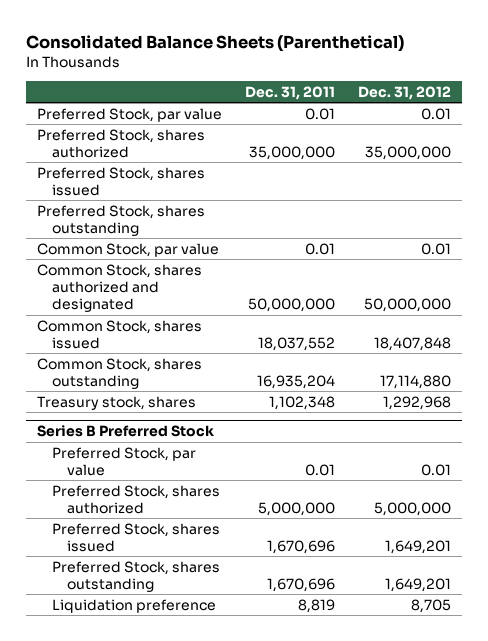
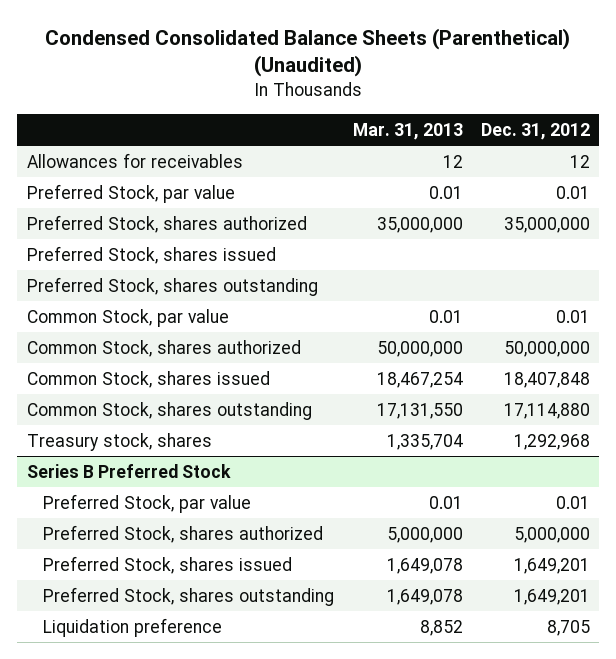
[25,34,404,52] Consolidated Balance Sheets (Parenthetical) -> [45,27,571,78] Condensed Consolidated Balance Sheets (Parenthetical) (Unaudited)
[244,85,335,100] Dec. 31, 2011 -> none
none -> [352,122,463,140] Mar. 31, 2013
none -> [26,152,243,168] Allowances for receivables
[37,263,203,313] Common Stock, shares authorized and designated -> [26,339,301,357] Common Stock, shares authorized

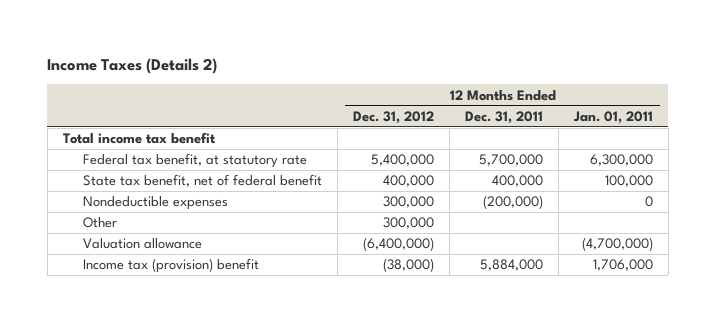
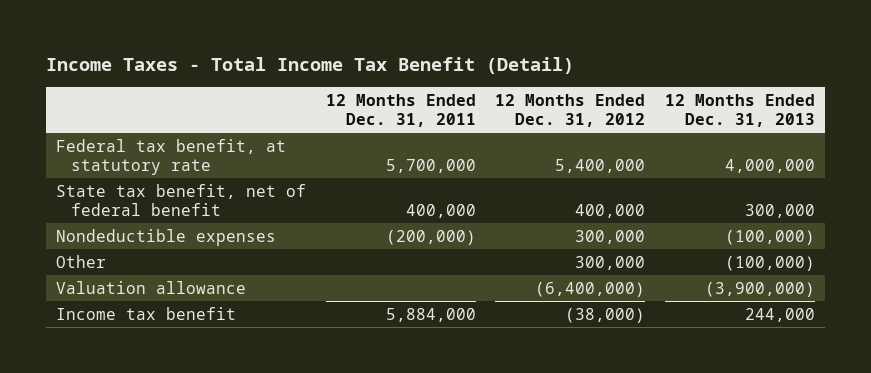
[47,57,218,74] Income Taxes (Details 2) -> [46,57,575,75] Income Taxes - Total Income Tax Benefit (Detail)
[572,111,653,125] Jan. 01, 2011 -> none
none -> [664,93,815,128] 12 Months Ended Dec. 31, 2013
[62,132,216,145] Total income tax benefit -> none
[82,258,259,274] Income tax (provision) benefit -> [56,306,237,320] Income tax benefit

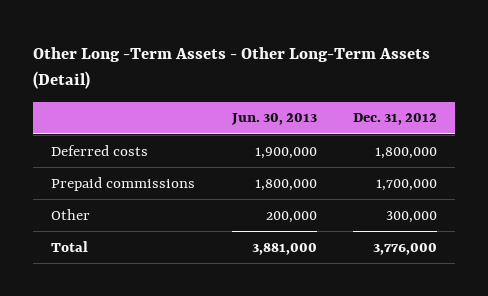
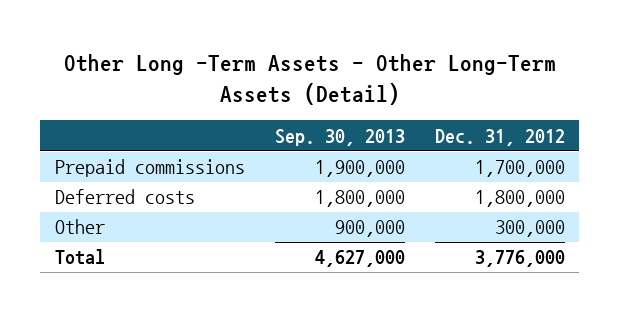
[230,113,317,126] Jun. 30, 2013 -> none
none -> [274,128,405,146] Sep. 30, 2013
[51,144,149,156] Deferred costs -> [54,189,195,205] Deferred costs

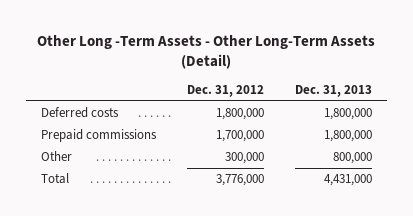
[274,128,405,146] Sep. 30, 2013 -> none
none -> [294,84,372,97] Dec. 31, 2013
[54,159,245,178] Prepaid commissions -> [41,129,158,143] Prepaid commissions

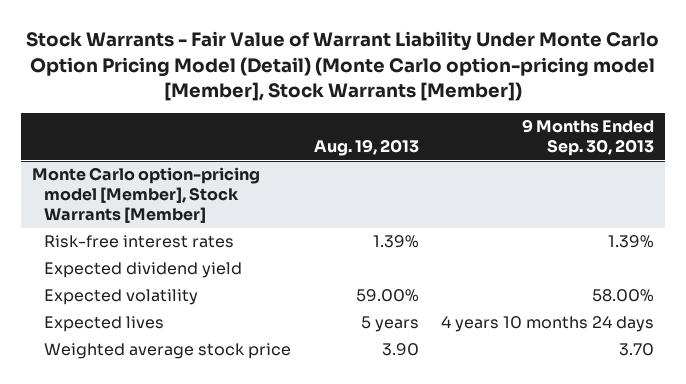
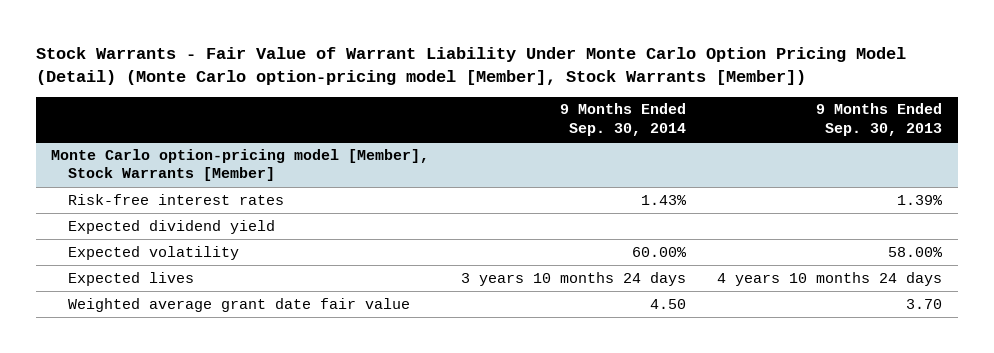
[313,139,419,157] Aug. 19, 2013 -> none
none -> [559,103,686,137] 9 Months Ended Sep. 30, 2014
[44,343,292,360] Weighted average stock price -> [68,297,411,312] Weighted average grant date fair value

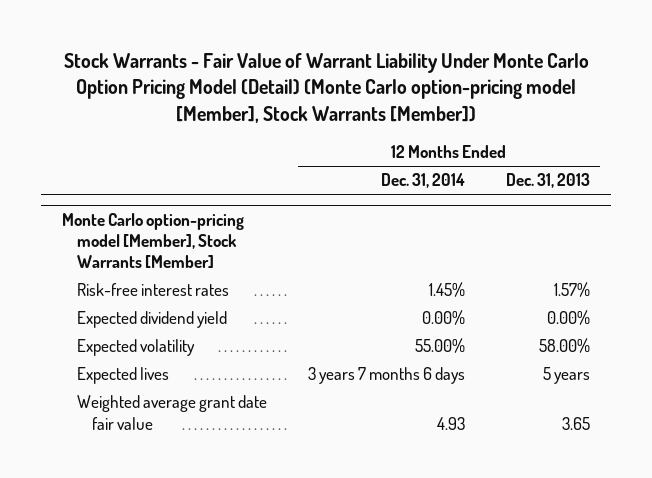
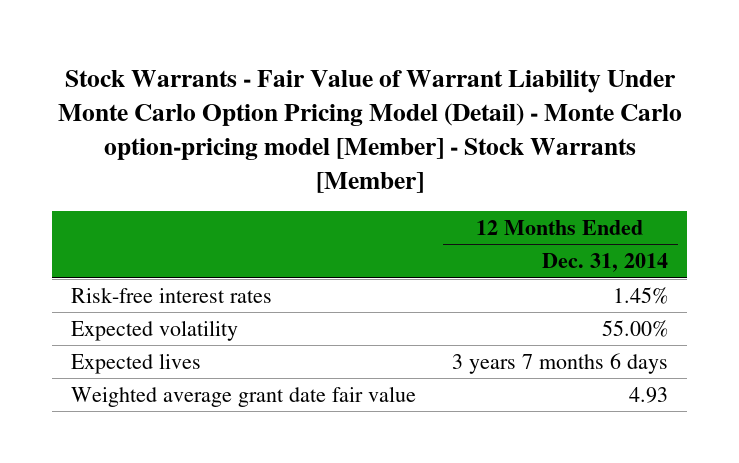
[64,52,590,123] Stock Warrants - Fair Value of Warrant Liability Under Monte Carlo Option Pricing Model (Detail) (Monte Carlo option-pricing model [Member], Stock Warrants [Member]) -> [57,69,682,194] Stock Warrants - Fair Value of Warrant Liability Under Monte Carlo Option Pricing Model (Detail) - Monte Carlo option-pricing model [Member] - Stock Warrants [Member]
[506,173,591,189] Dec. 31, 2013 -> none
[61,212,244,269] Monte Carlo option-pricing model [Member], Stock Warrants [Member] -> none
[76,311,227,329] Expected dividend yield -> none

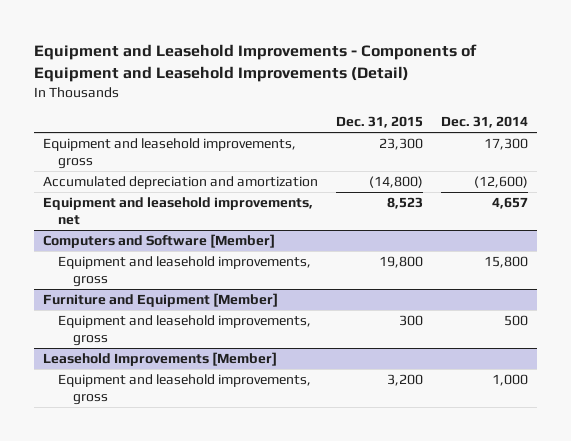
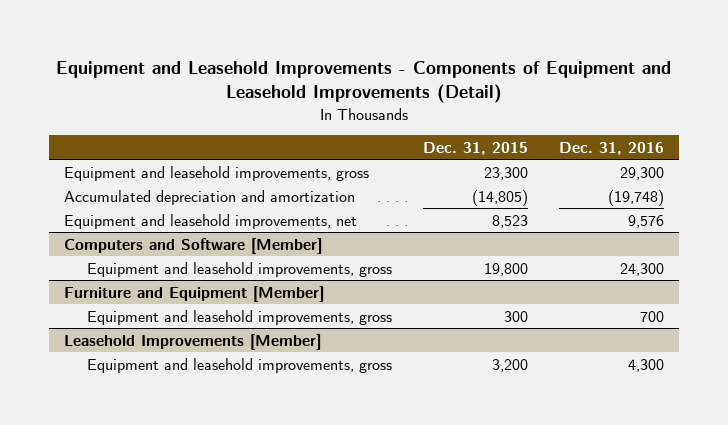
[441,116,529,129] Dec. 31, 2014 -> none
none -> [558,141,664,155] Dec. 31, 2016
[369,176,424,189] (14,800) -> [472,189,529,206] (14,805)

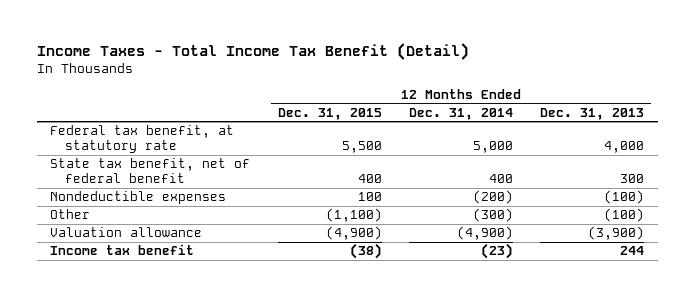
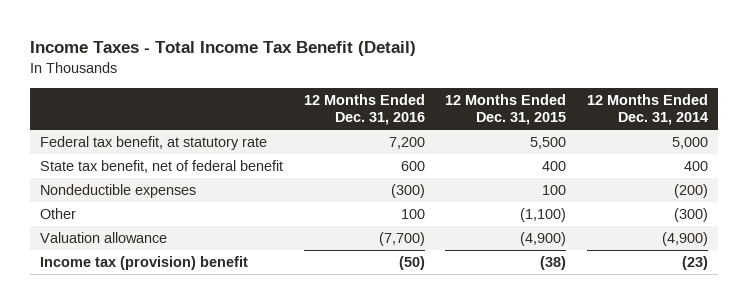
[540,107,645,120] Dec. 31, 2013 -> none
none -> [303,93,425,126] 12 Months Ended Dec. 31, 2016
[50,244,195,256] Income tax benefit -> [40,256,249,271] Income tax (provision) benefit

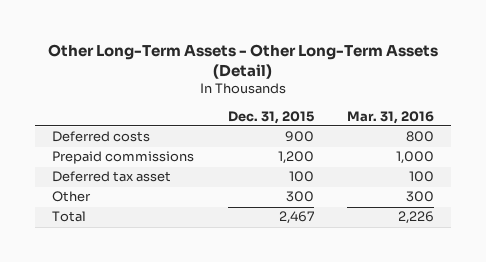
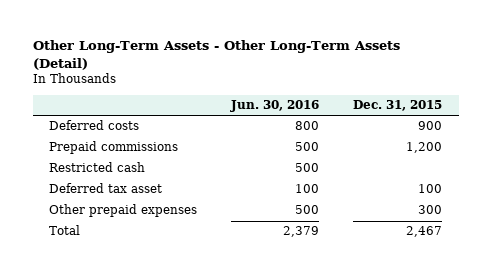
[347,110,435,124] Mar. 31, 2016 -> none
none -> [230,100,320,113] Jun. 30, 2016
none -> [49,162,146,173] Restricted cash
[52,191,92,203] Other -> none
none -> [49,204,198,218] Other prepaid expenses

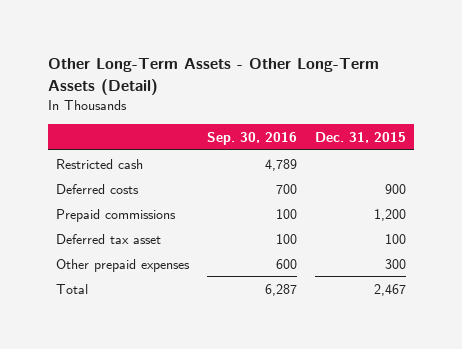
[230,100,320,113] Jun. 30, 2016 -> none
none -> [207,131,298,145] Sep. 30, 2016
[49,162,146,173] Restricted cash -> [56,158,144,169] Restricted cash

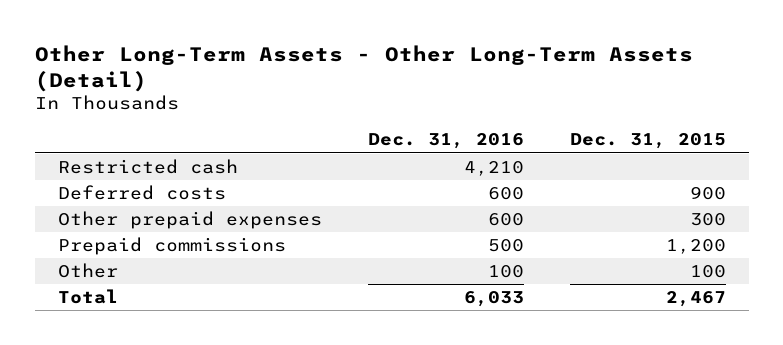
[207,131,298,145] Sep. 30, 2016 -> none
none -> [367,133,524,150] Dec. 31, 2016
[56,233,162,244] Deferred tax asset -> none
[56,208,177,222] Prepaid commissions -> [57,237,286,256] Prepaid commissions
none -> [57,263,118,279] Other

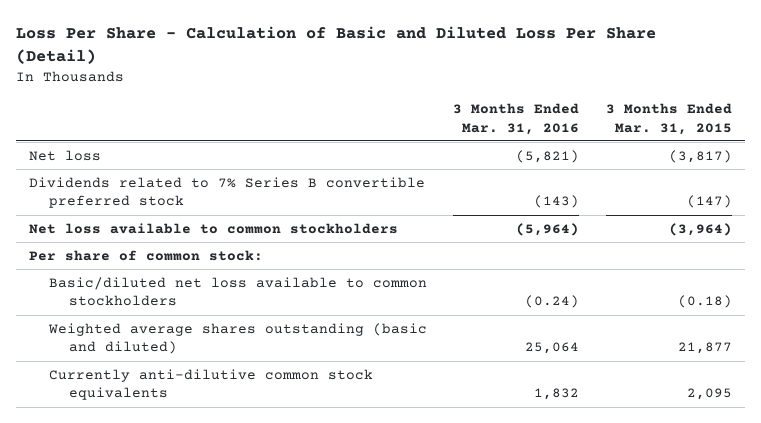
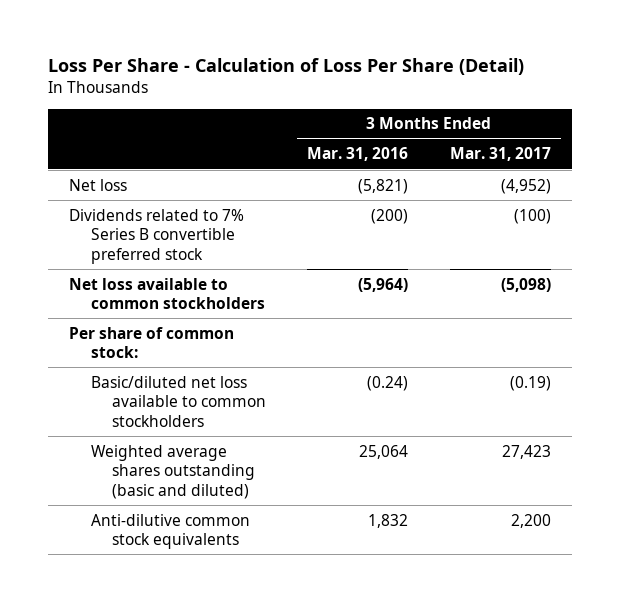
[15,26,656,64] Loss Per Share - Calculation of Basic and Diluted Loss Per Share (Detail) -> [48,58,525,76] Loss Per Share - Calculation of Loss Per Share (Detail)
[605,102,732,135] 3 Months Ended Mar. 31, 2015 -> none
none -> [450,147,552,162] Mar. 31, 2017
[534,195,580,209] (143) -> [371,208,409,224] (200)
[48,368,373,401] Currently anti-dilutive common stock equivalents -> [90,513,250,550] Anti-dilutive common stock equivalents

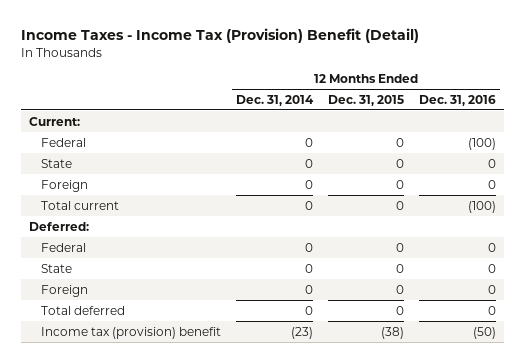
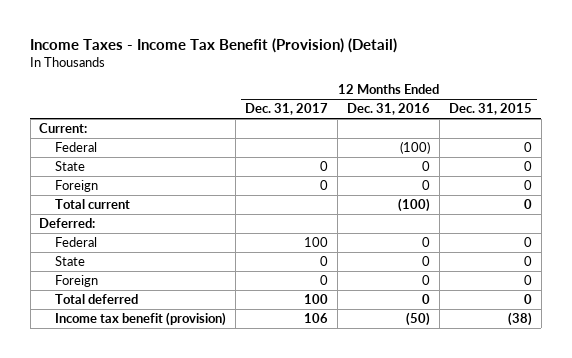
[21,28,420,44] Income Taxes - Income Tax (Provision) Benefit (Detail) -> [30,38,398,54] Income Taxes - Income Tax Benefit (Provision) (Detail)
[236,94,315,106] Dec. 31, 2014 -> none
none -> [245,103,329,116] Dec. 31, 2017
[41,326,222,339] Income tax (provision) benefit -> [55,312,227,327] Income tax benefit (provision)

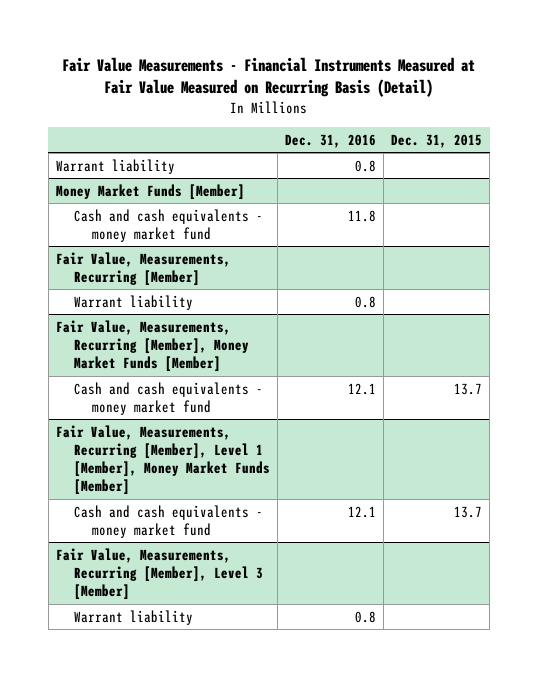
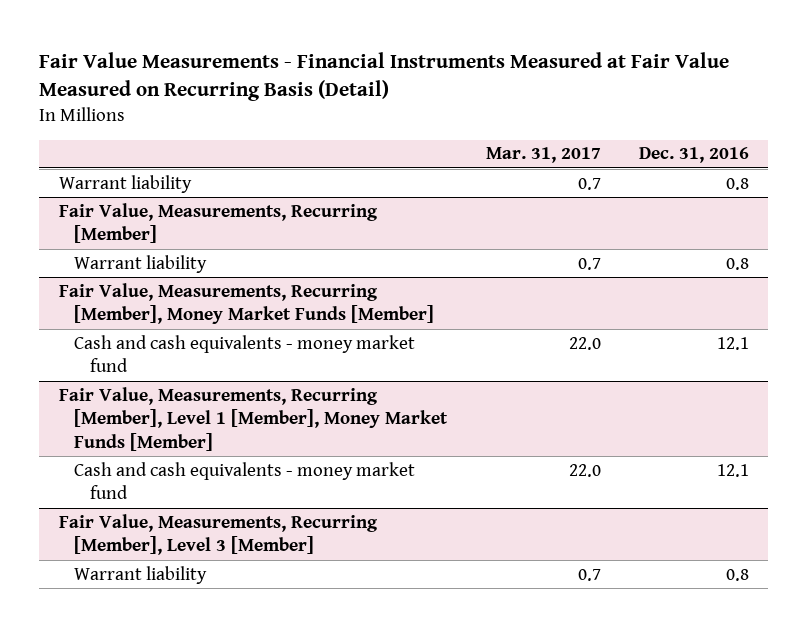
[391,133,483,148] Dec. 31, 2015 -> none
none -> [485,147,601,164] Mar. 31, 2017
[55,183,245,200] Money Market Funds [Member] -> none
[74,208,264,242] Cash and cash equivalents - money market fund -> none

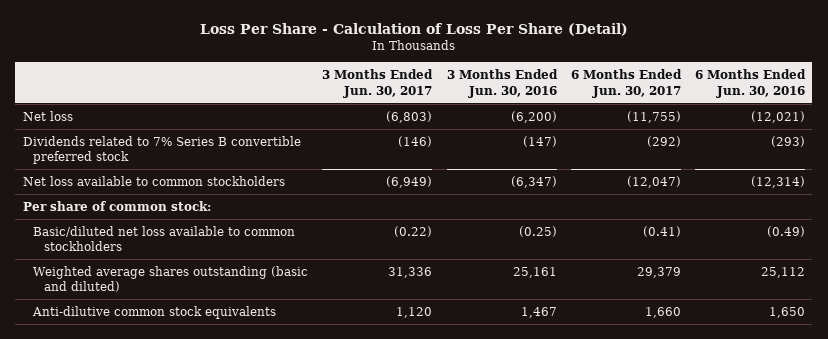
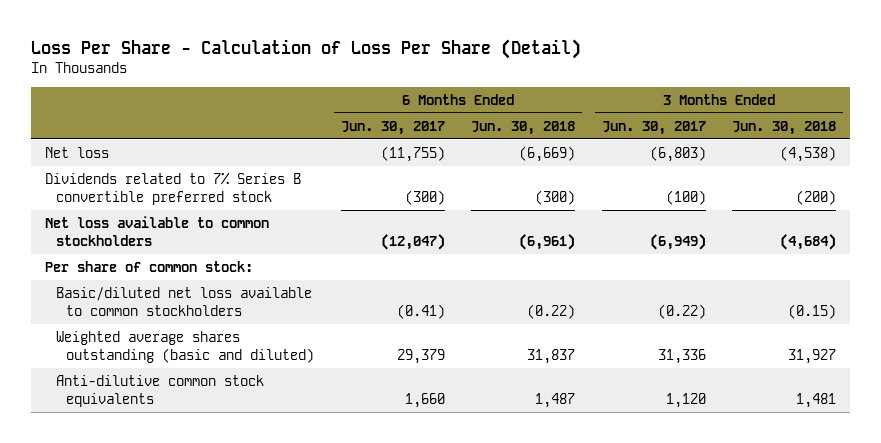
[446,69,558,98] 3 Months Ended Jun. 30, 2016 -> none
[695,69,807,98] 6 Months Ended Jun. 30, 2016 -> none
none -> [471,120,576,135] Jun. 30, 2018
none -> [732,120,837,135] Jun. 30, 2018
[398,135,433,147] (146) -> [665,190,706,206] (100)
[646,135,681,147] (292) -> [404,190,445,206] (300)

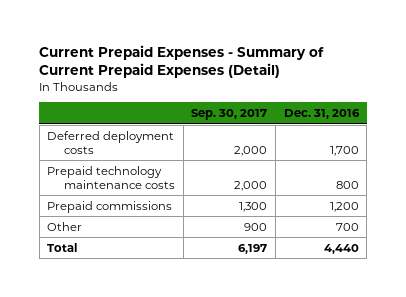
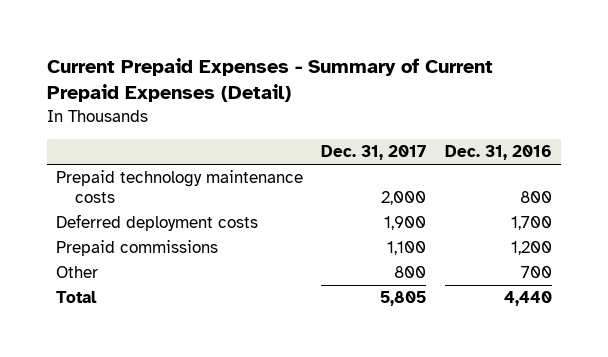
[191,108,268,120] Sep. 30, 2017 -> none
none -> [321,145,427,161] Dec. 31, 2017
[47,130,175,154] Deferred deployment costs -> [55,214,258,232] Deferred deployment costs

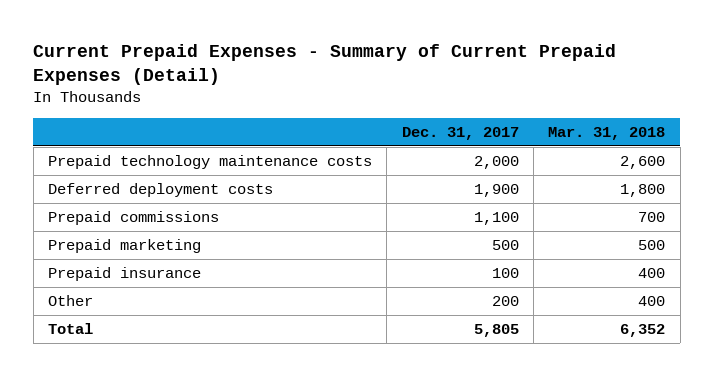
[444,145,552,161] Dec. 31, 2016 -> none
none -> [548,126,666,140] Mar. 31, 2018
none -> [47,239,201,254] Prepaid marketing
none -> [47,267,201,282] Prepaid insurance
[394,266,427,279] 800 -> [491,296,519,307] 200

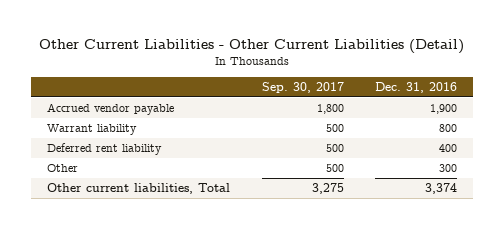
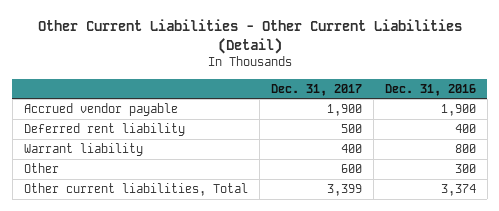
[261,81,344,93] Sep. 30, 2017 -> none
none -> [270,83,362,96] Dec. 31, 2017
[47,123,138,135] Warrant liability -> [23,143,143,157] Warrant liability

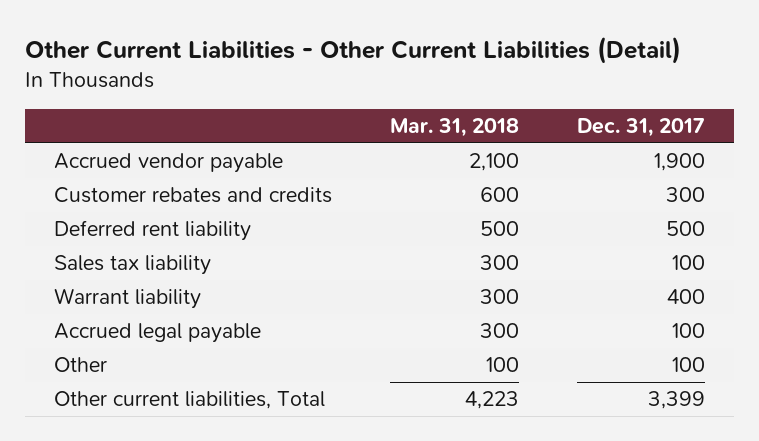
[384,83,476,96] Dec. 31, 2016 -> none
none -> [389,117,519,137] Mar. 31, 2018
none -> [53,187,332,204] Customer rebates and credits
none -> [53,255,211,276] Sales tax liability
none -> [53,323,261,344] Accrued legal payable
[340,164,362,174] 600 -> [671,357,705,373] 100

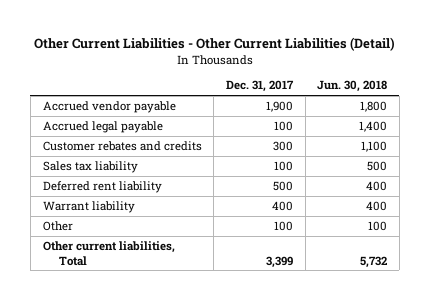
[389,117,519,137] Mar. 31, 2018 -> none
none -> [317,80,388,93] Jun. 30, 2018
[53,323,261,344] Accrued legal payable -> [42,121,163,134] Accrued legal payable
[53,220,251,242] Deferred rent liability -> [42,181,162,194] Deferred rent liability

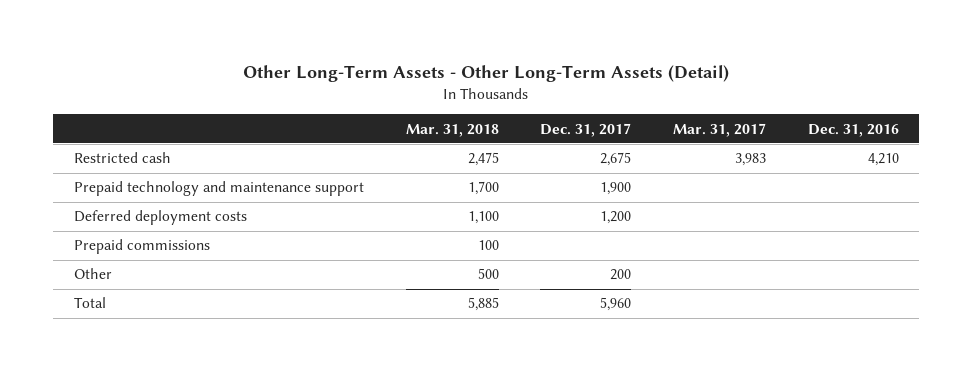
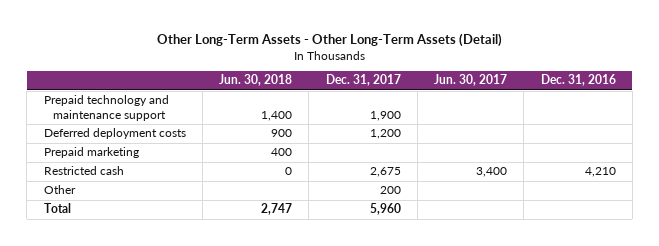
[405,123,499,137] Mar. 31, 2018 -> none
[672,122,766,137] Mar. 31, 2017 -> none
none -> [219,74,293,87] Jun. 30, 2018
none -> [434,74,508,87] Jun. 30, 2017
[74,239,211,255] Prepaid commissions -> none
none -> [43,147,139,159] Prepaid marketing
[74,152,172,164] Restricted cash -> [43,166,124,176] Restricted cash

